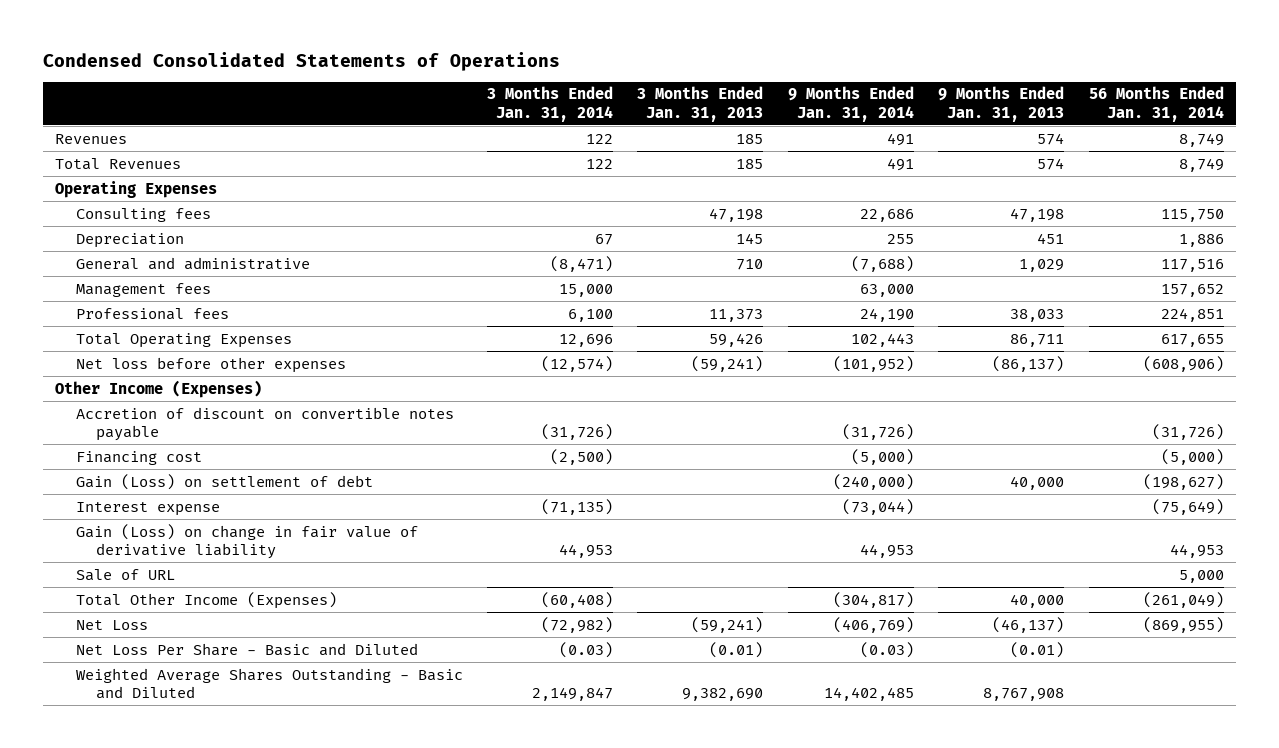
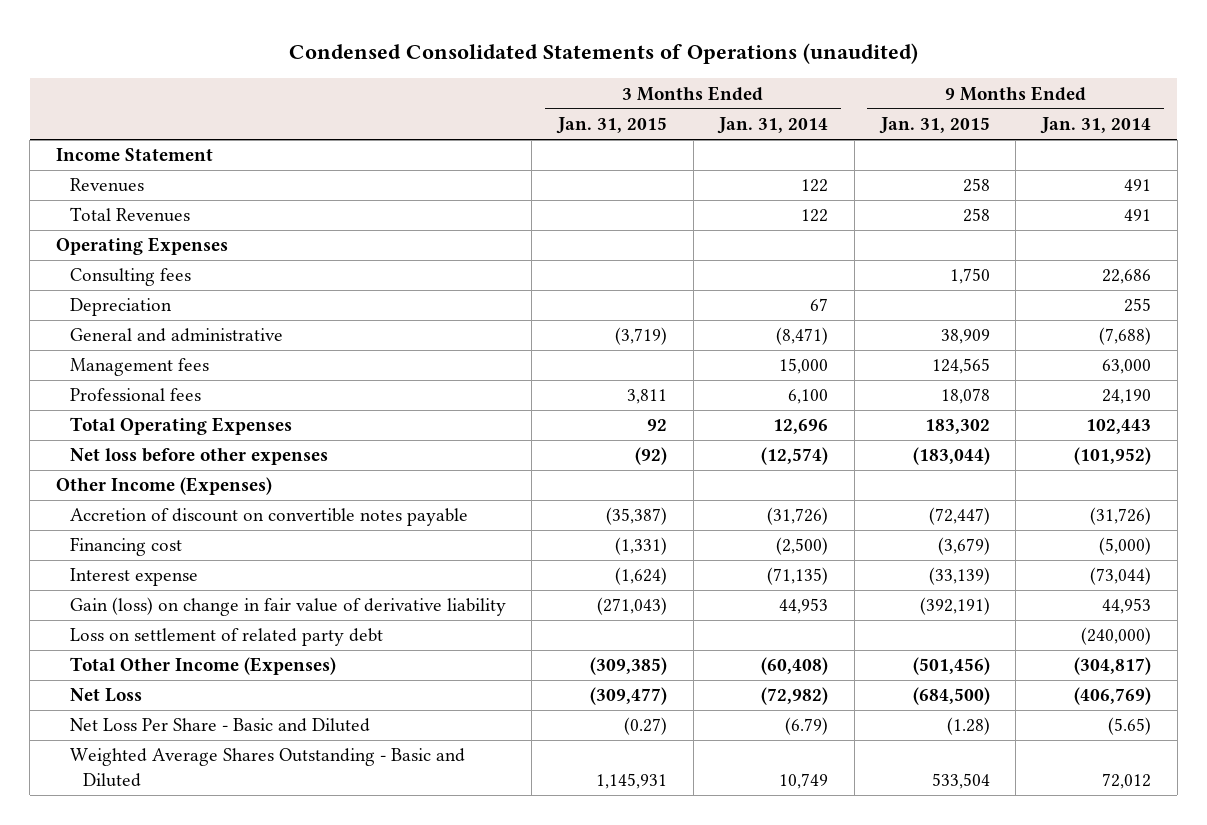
[43,51,561,71] Condensed Consolidated Statements of Operations -> [288,43,918,65] Condensed Consolidated Statements of Operations (unaudited)
[637,86,764,122] 3 Months Ended Jan. 31, 2013 -> none
[938,86,1065,122] 9 Months Ended Jan. 31, 2013 -> none
[1088,86,1224,122] 56 Months Ended Jan. 31, 2014 -> none
none -> [555,117,667,135] Jan. 31, 2015
none -> [878,117,990,135] Jan. 31, 2015
none -> [56,148,214,162] Income Statement
[75,473,373,490] Gain (Loss) on settlement of debt -> none
[75,568,175,581] Sale of URL -> none
[75,523,418,560] Gain (Loss) on change in fair value of derivative liability -> [69,597,506,617] Gain (loss) on change in fair value of derivative liability
none -> [69,628,383,647] Loss on settlement of related party debt
[558,641,613,658] (0.03) -> [785,717,829,736] (6.79)
[859,641,914,658] (0.03) -> [1107,717,1151,736] (5.65)
[531,687,613,702] 2,149,847 -> [779,772,829,789] 10,749
[823,687,914,702] 14,402,485 -> [1101,772,1151,789] 72,012

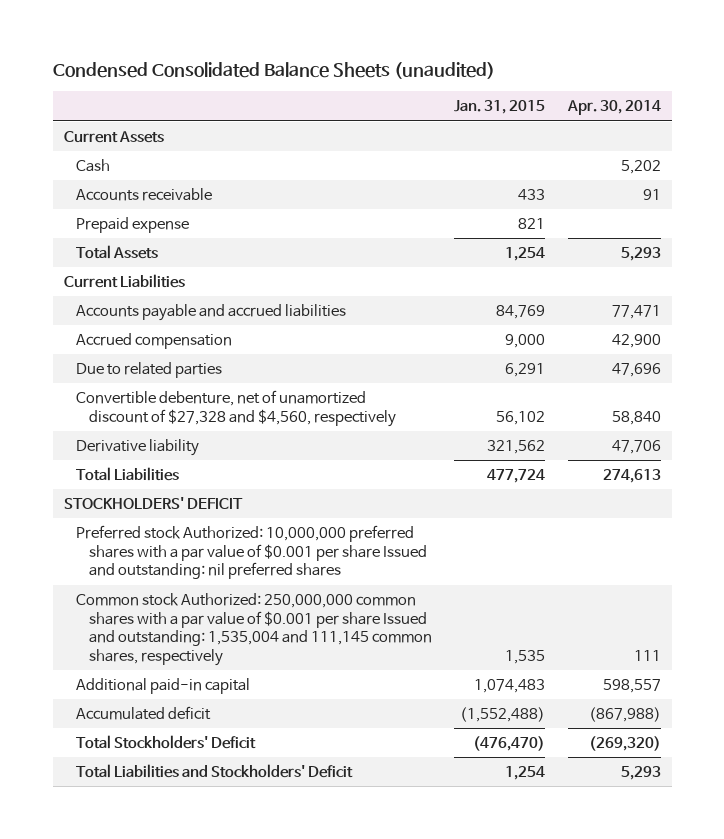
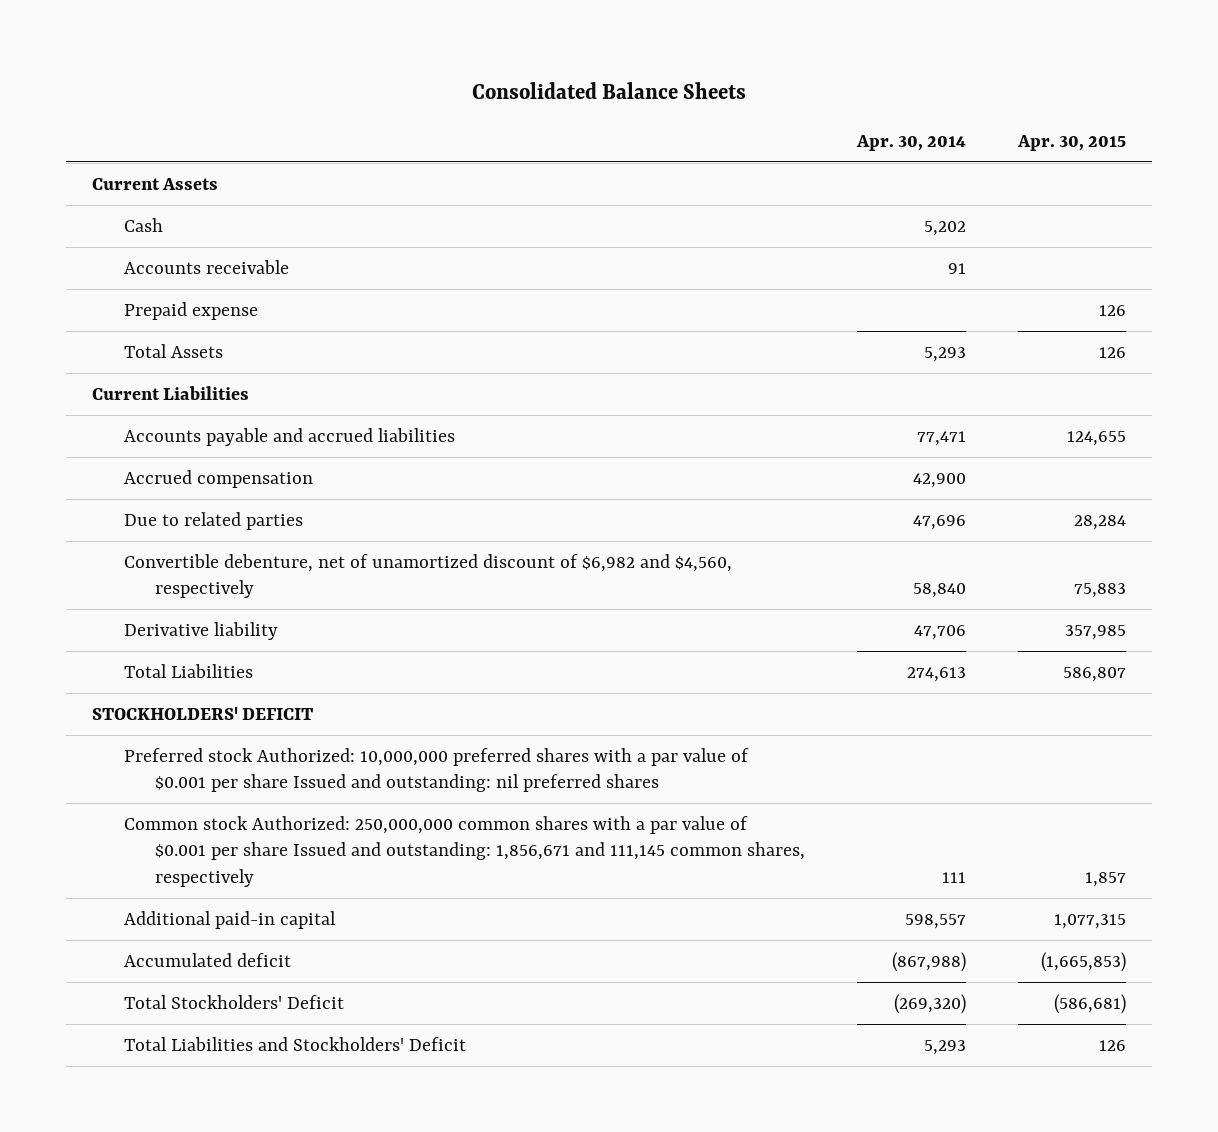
[52,62,495,80] Condensed Consolidated Balance Sheets (unaudited) -> [471,82,746,100] Consolidated Balance Sheets
[454,100,546,115] Jan. 31, 2015 -> none
none -> [1016,134,1126,151] Apr. 30, 2015
[76,390,396,427] Convertible debenture, net of unamortized discount of $27,328 and $4,560, respectively -> [123,553,732,599] Convertible debenture, net of unamortized discount of $6,982 and $4,560, respectively
[76,593,432,666] Common stock Authorized: 250,000,000 common shares with a par value of $0.001 per share Issued and outstanding: 1,535,004 and 111,145 common shares, respectively -> [123,815,806,887] Common stock Authorized: 250,000,000 common shares with a par value of $0.001 per share Issued and outstanding: 1,856,671 and 111,145 common shares, respectively

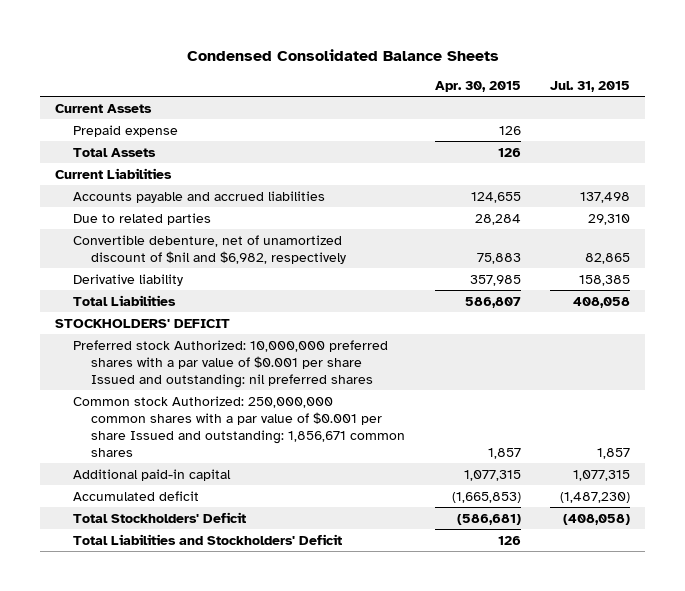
[471,82,746,100] Consolidated Balance Sheets -> [186,48,499,61] Condensed Consolidated Balance Sheets
[856,134,967,151] Apr. 30, 2014 -> none
none -> [550,80,631,92] Jul. 31, 2015
[123,217,163,232] Cash -> none
[123,259,289,274] Accounts receivable -> none
[123,469,313,488] Accrued compensation -> none
[123,553,732,599] Convertible debenture, net of unamortized discount of $6,982 and $4,560, respectively -> [72,234,346,264] Convertible debenture, net of unamortized discount of $nil and $6,982, respectively
[123,815,806,887] Common stock Authorized: 250,000,000 common shares with a par value of $0.001 per share Issued and outstanding: 1,856,671 and 111,145 common shares, respectively -> [72,395,405,457] Common stock Authorized: 250,000,000 common shares with a par value of $0.001 per share Issued and outstanding: 1,856,671 common shares

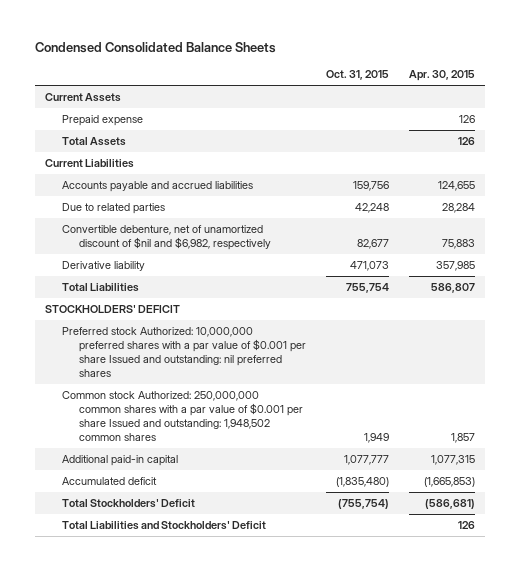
[550,80,631,92] Jul. 31, 2015 -> none
none -> [326,70,390,81] Oct. 31, 2015
[72,395,405,457] Common stock Authorized: 250,000,000 common shares with a par value of $0.001 per share Issued and outstanding: 1,856,671 common shares -> [62,390,304,442] Common stock Authorized: 250,000,000 common shares with a par value of $0.001 per share Issued and outstanding: 1,948,502 common shares

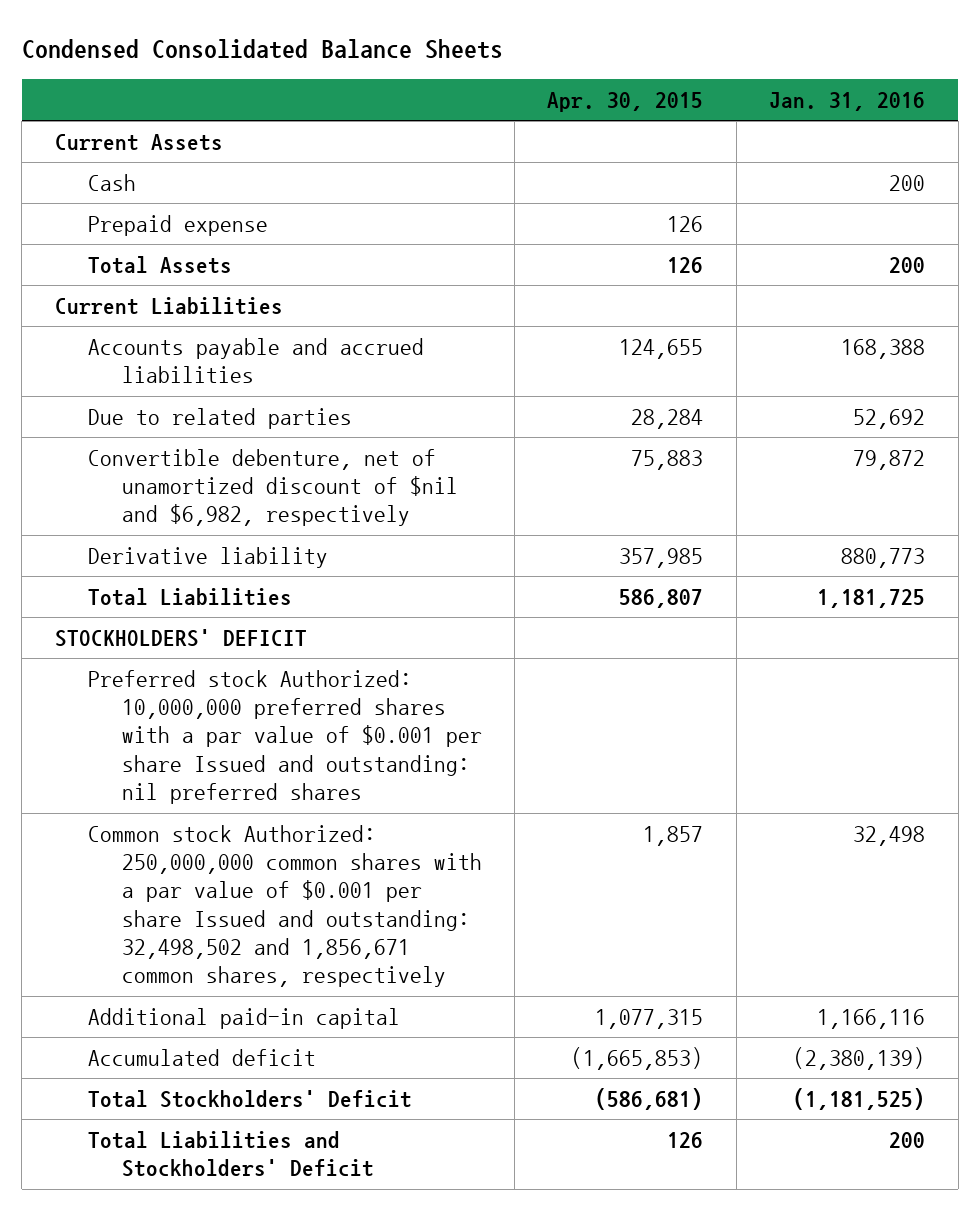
[326,70,390,81] Oct. 31, 2015 -> none
none -> [769,91,926,111] Jan. 31, 2016
none -> [88,173,137,191] Cash
[62,390,304,442] Common stock Authorized: 250,000,000 common shares with a par value of $0.001 per share Issued and outstanding: 1,948,502 common shares -> [88,824,482,988] Common stock Authorized: 250,000,000 common shares with a par value of $0.001 per share Issued and outstanding: 32,498,502 and 1,856,671 common shares, respectively

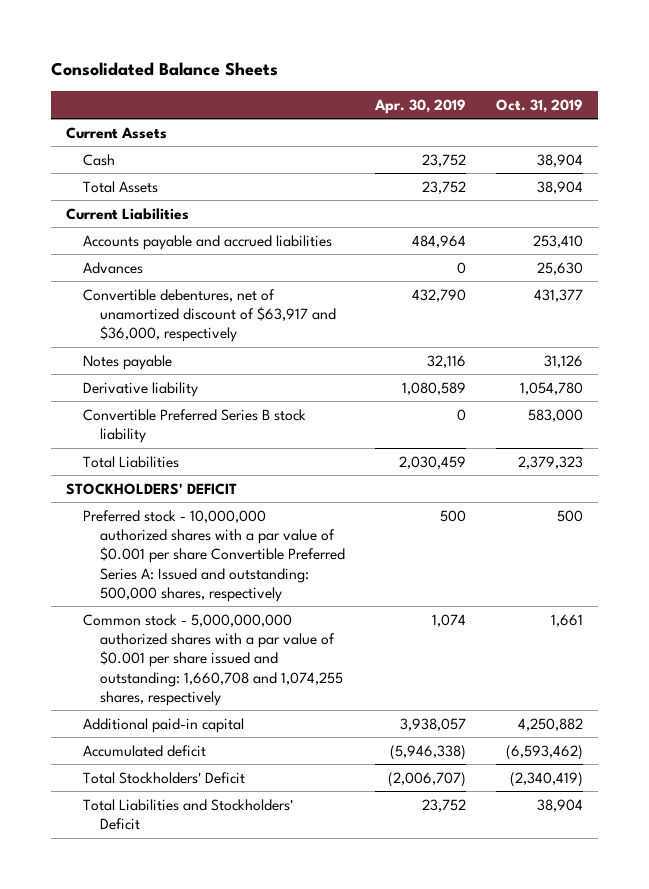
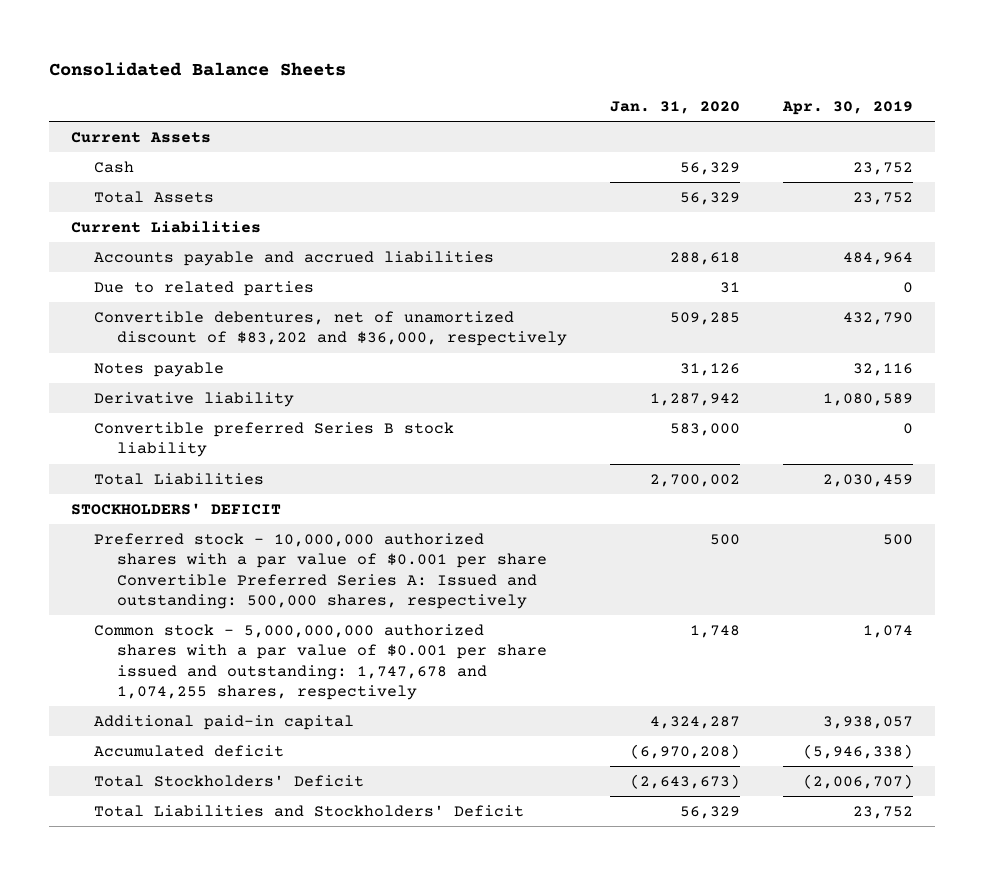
[495,98,583,113] Oct. 31, 2019 -> none
none -> [609,100,740,114] Jan. 31, 2020
[82,261,143,274] Advances -> [93,280,314,296] Due to related parties
[82,288,336,343] Convertible debentures, net of unamortized discount of $63,917 and $36,000, respectively -> [93,310,567,347] Convertible debentures, net of unamortized discount of $83,202 and $36,000, respectively
[82,408,306,444] Convertible Preferred Series B stock liability -> [93,421,454,458] Convertible preferred Series B stock liability
[82,613,343,706] Common stock - 5,000,000,000 authorized shares with a par value of $0.001 per share issued and outstanding: 1,660,708 and 1,074,255 shares, respectively -> [93,623,547,700] Common stock - 5,000,000,000 authorized shares with a par value of $0.001 per share issued and outstanding: 1,747,678 and 1,074,255 shares, respectively

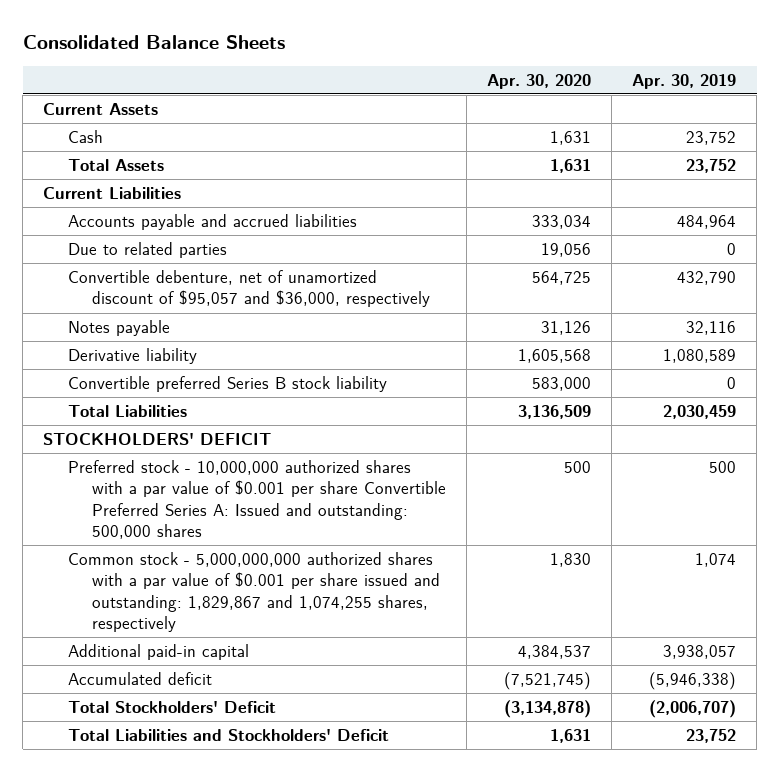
[609,100,740,114] Jan. 31, 2020 -> none
none -> [487,73,592,89] Apr. 30, 2020
[93,310,567,347] Convertible debentures, net of unamortized discount of $83,202 and $36,000, respectively -> [67,270,431,308] Convertible debenture, net of unamortized discount of $95,057 and $36,000, respectively
[93,532,547,609] Preferred stock - 10,000,000 authorized shares with a par value of $0.001 per share Convertible Preferred Series A: Issued and outstanding: 500,000 shares, respectively -> [67,460,447,539] Preferred stock - 10,000,000 authorized shares with a par value of $0.001 per share Convertible Preferred Series A: Issued and outstanding: 500,000 shares
[93,623,547,700] Common stock - 5,000,000,000 authorized shares with a par value of $0.001 per share issued and outstanding: 1,747,678 and 1,074,255 shares, respectively -> [67,552,441,632] Common stock - 5,000,000,000 authorized shares with a par value of $0.001 per share issued and outstanding: 1,829,867 and 1,074,255 shares, respectively

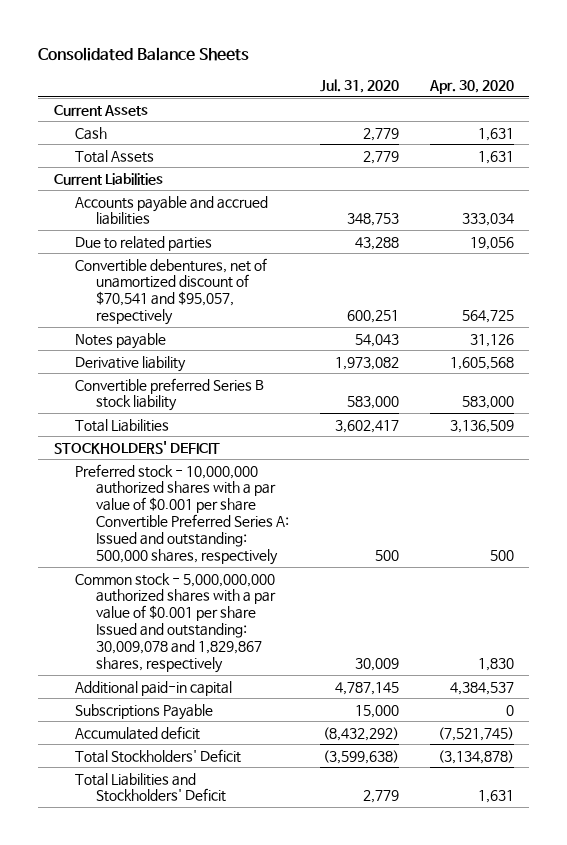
[632,73,737,89] Apr. 30, 2019 -> none
none -> [319,78,399,93] Jul. 31, 2020
[67,270,431,308] Convertible debenture, net of unamortized discount of $95,057 and $36,000, respectively -> [74,257,267,326] Convertible debentures, net of unamortized discount of $70,541 and $95,057, respectively
[67,460,447,539] Preferred stock - 10,000,000 authorized shares with a par value of $0.001 per share Convertible Preferred Series A: Issued and outstanding: 500,000 shares -> [74,463,289,566] Preferred stock - 10,000,000 authorized shares with a par value of $0.001 per share Convertible Preferred Series A: Issued and outstanding: 500,000 shares, respectively
[67,552,441,632] Common stock - 5,000,000,000 authorized shares with a par value of $0.001 per share issued and outstanding: 1,829,867 and 1,074,255 shares, respectively -> [74,572,276,674] Common stock - 5,000,000,000 authorized shares with a par value of $0.001 per share Issued and outstanding: 30,009,078 and 1,829,867 shares, respectively
none -> [74,703,213,720] Subscriptions Payable

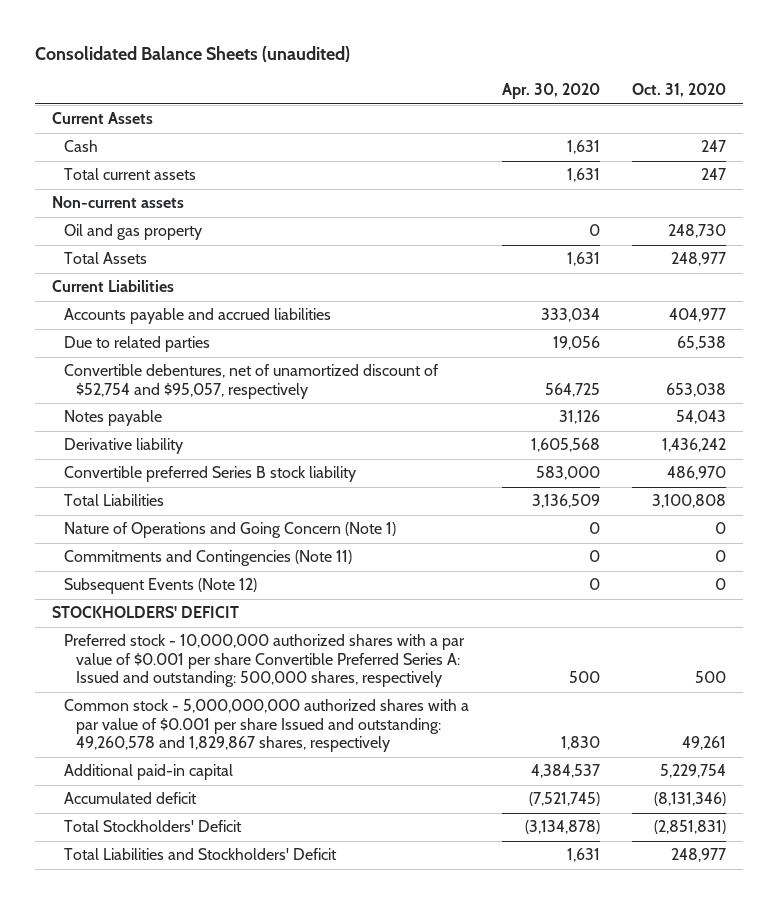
[38,46,250,61] Consolidated Balance Sheets -> [35,46,351,63] Consolidated Balance Sheets (unaudited)
[319,78,399,93] Jul. 31, 2020 -> none
none -> [632,83,727,98] Oct. 31, 2020
none -> [63,168,196,181] Total current assets
none -> [51,196,184,209] Non-current assets
none -> [63,224,202,241] Oil and gas property
[74,257,267,326] Convertible debentures, net of unamortized discount of $70,541 and $95,057, respectively -> [63,364,439,399] Convertible debentures, net of unamortized discount of $52,754 and $95,057, respectively
none -> [63,522,396,539] Nature of Operations and Going Concern (Note 1)
none -> [63,550,352,567] Commitments and Contingencies (Note 11)
none -> [63,578,257,595] Subsequent Events (Note 12)
[74,572,276,674] Common stock - 5,000,000,000 authorized shares with a par value of $0.001 per share Issued and outstanding: 30,009,078 and 1,829,867 shares, respectively -> [63,699,469,753] Common stock - 5,000,000,000 authorized shares with a par value of $0.001 per share Issued and outstanding: 49,260,578 and 1,829,867 shares, respectively
[74,703,213,720] Subscriptions Payable -> none

